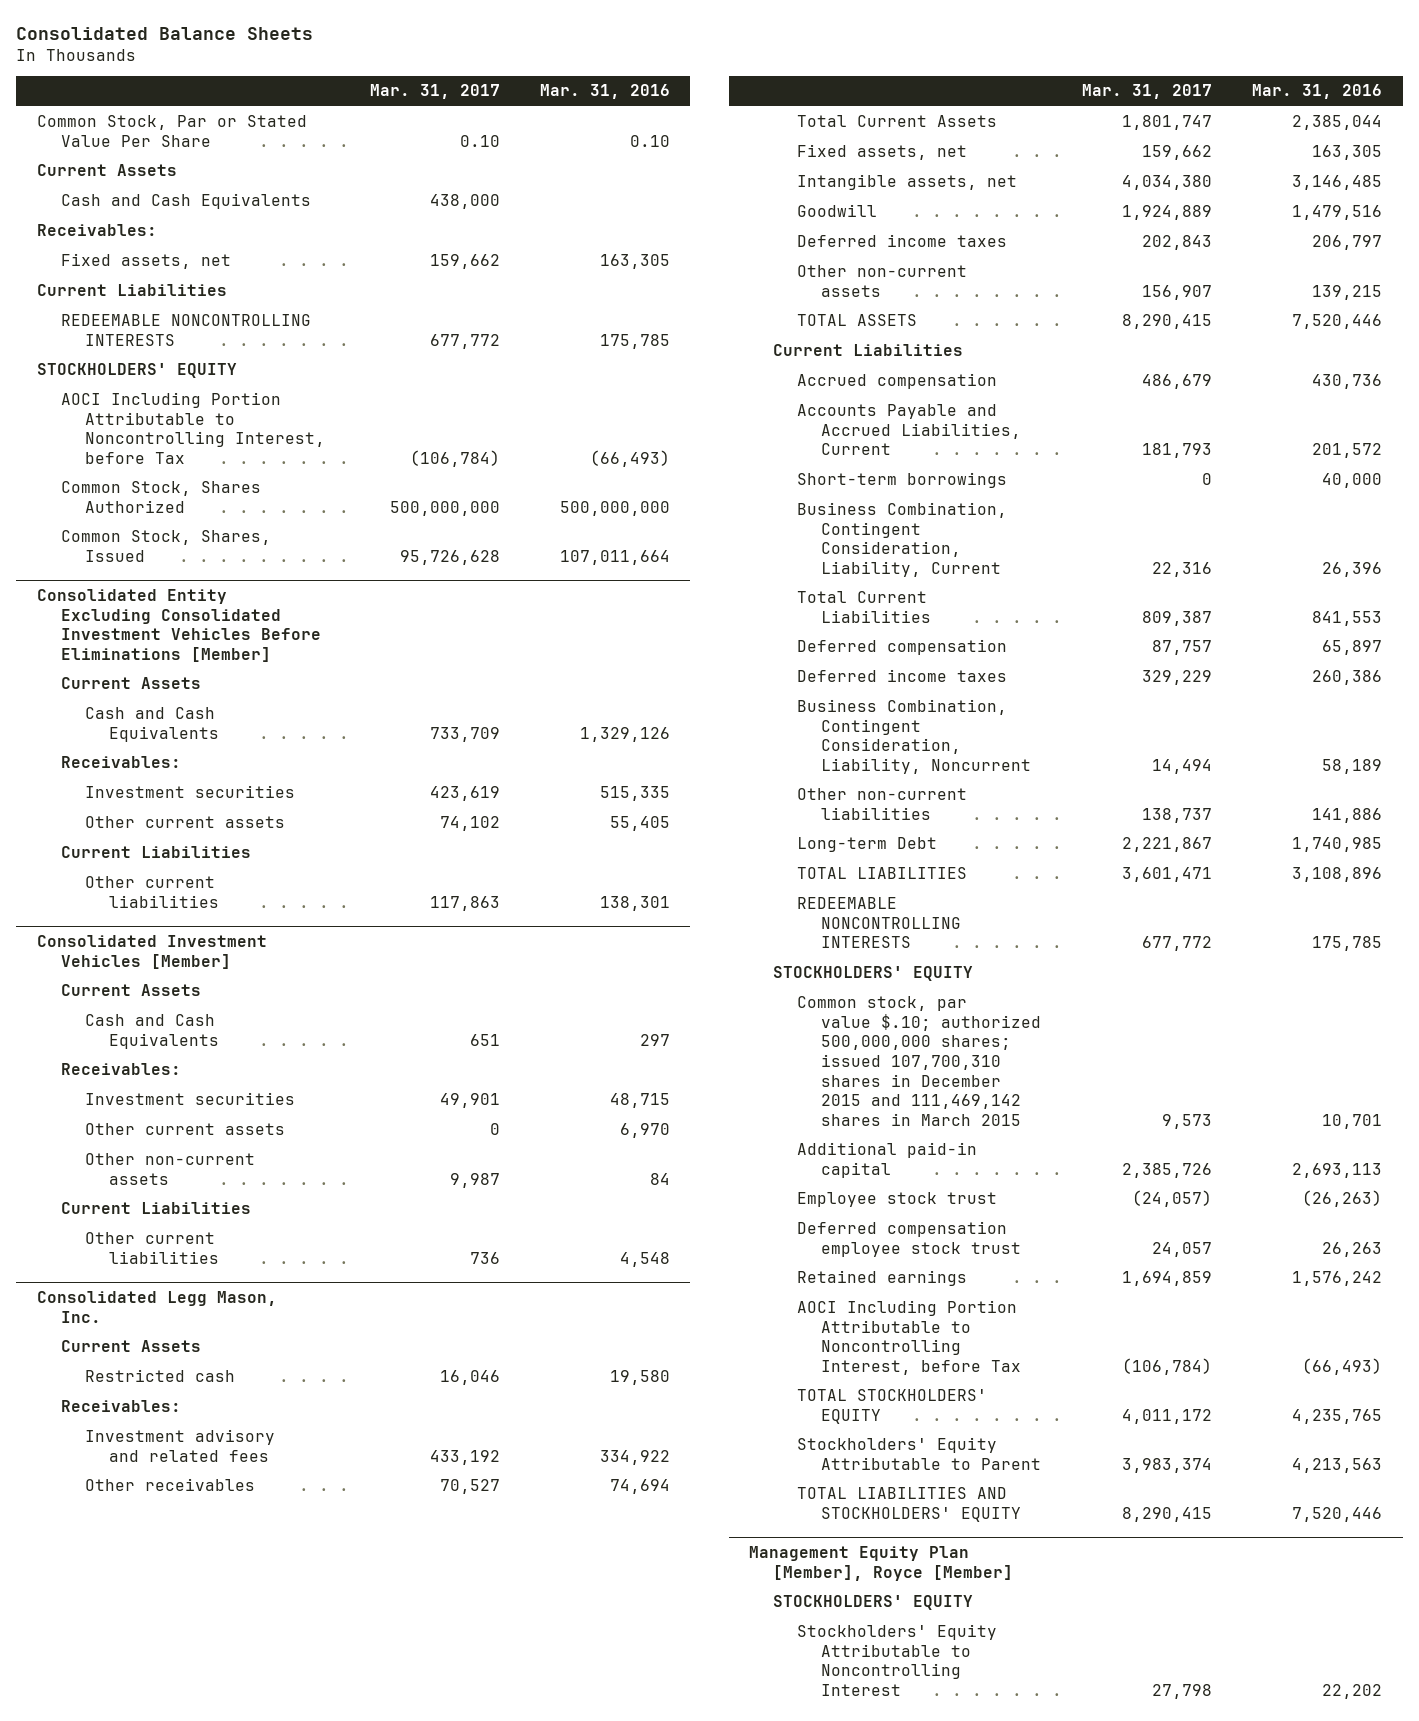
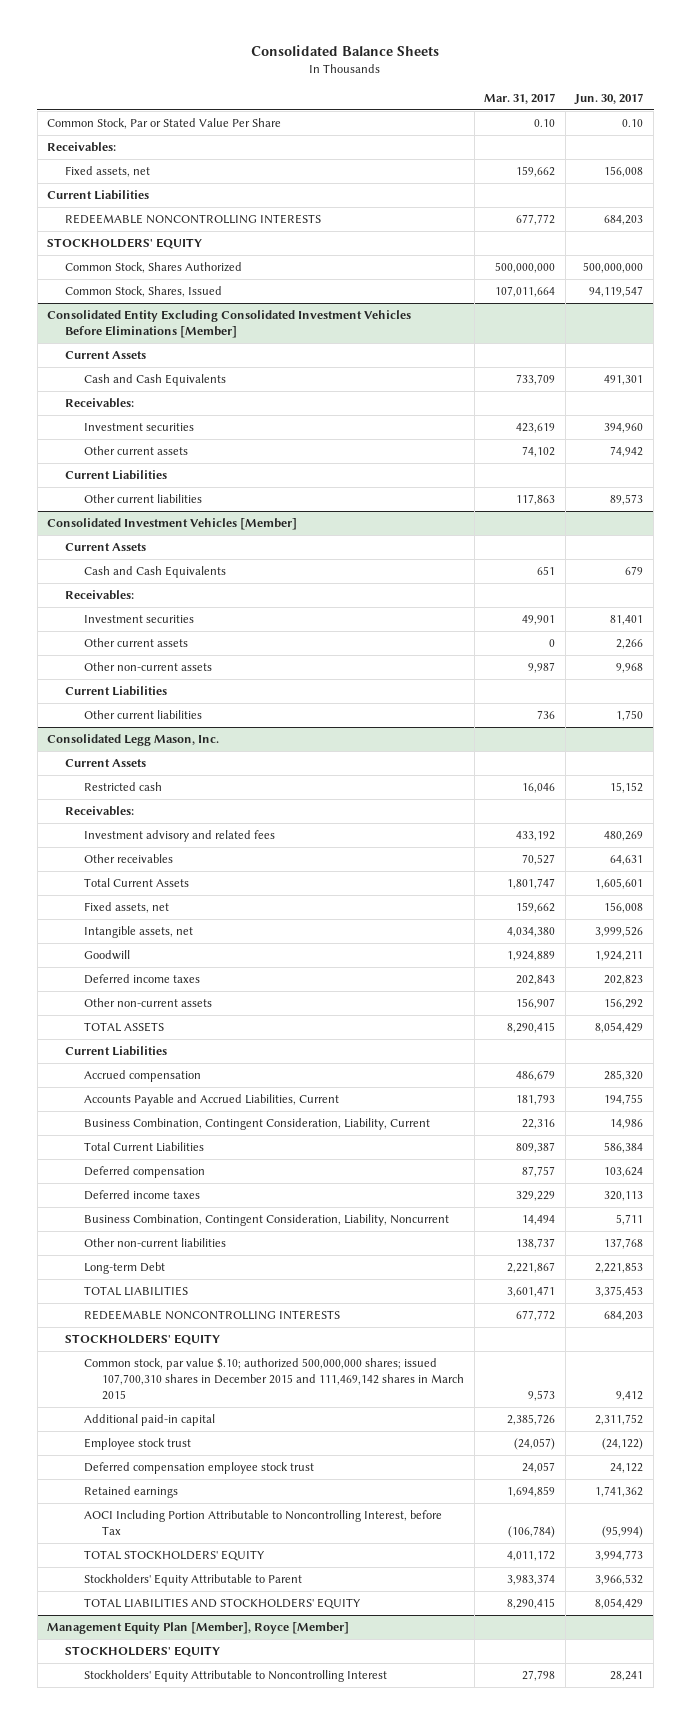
[540,84,671,100] Mar. 31, 2016 -> none
none -> [574,92,644,105] Jun. 30, 2017
[36,164,177,177] Current Assets -> none
[60,193,311,210] Cash and Cash Equivalents -> none
[60,392,326,465] AOCI Including Portion Attributable to Noncontrolling Interest, before Tax -> none
[399,549,500,565] 95,726,628 -> [495,285,556,297] 107,011,664
[797,472,1008,489] Short-term borrowings -> none

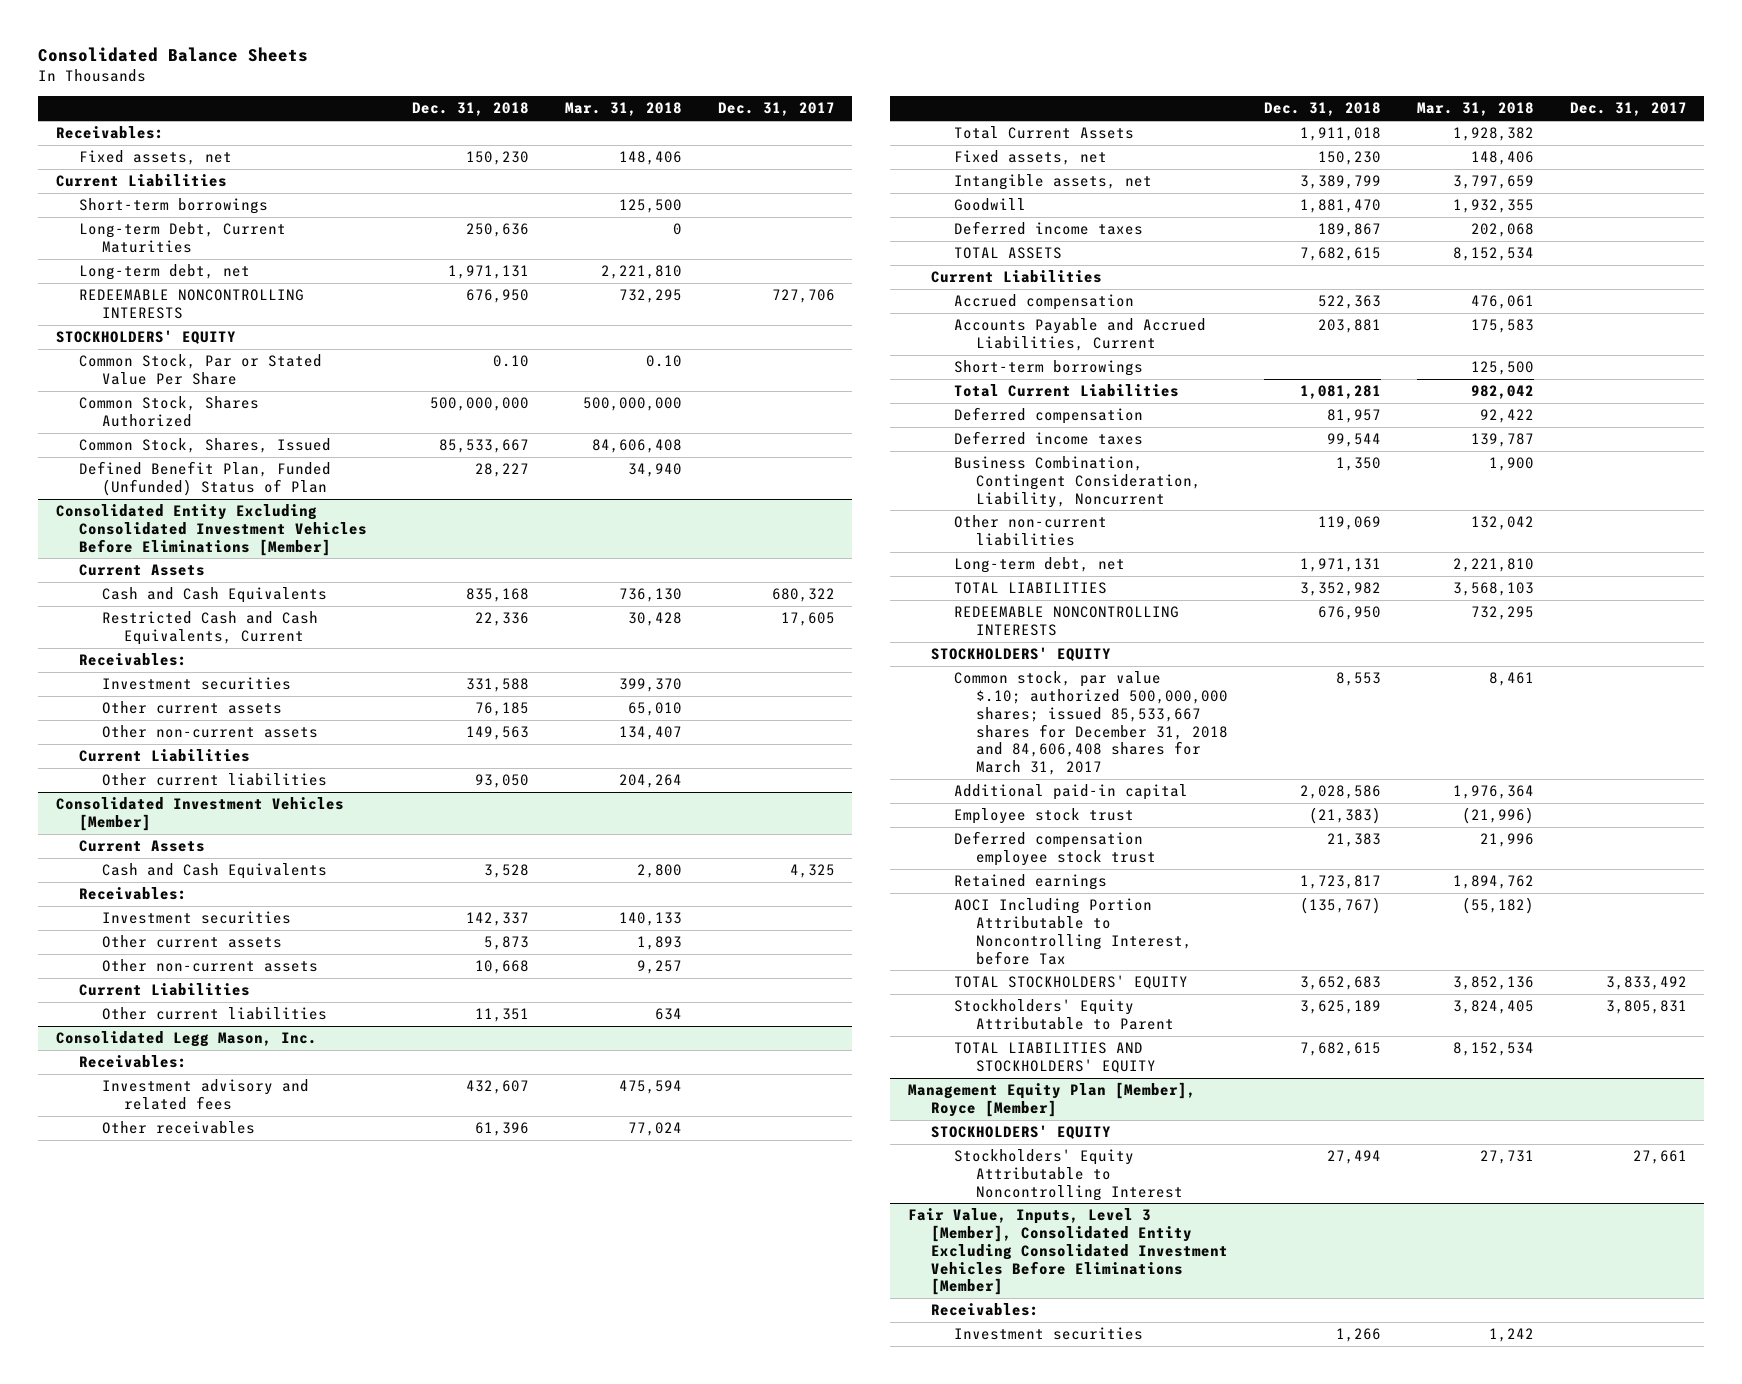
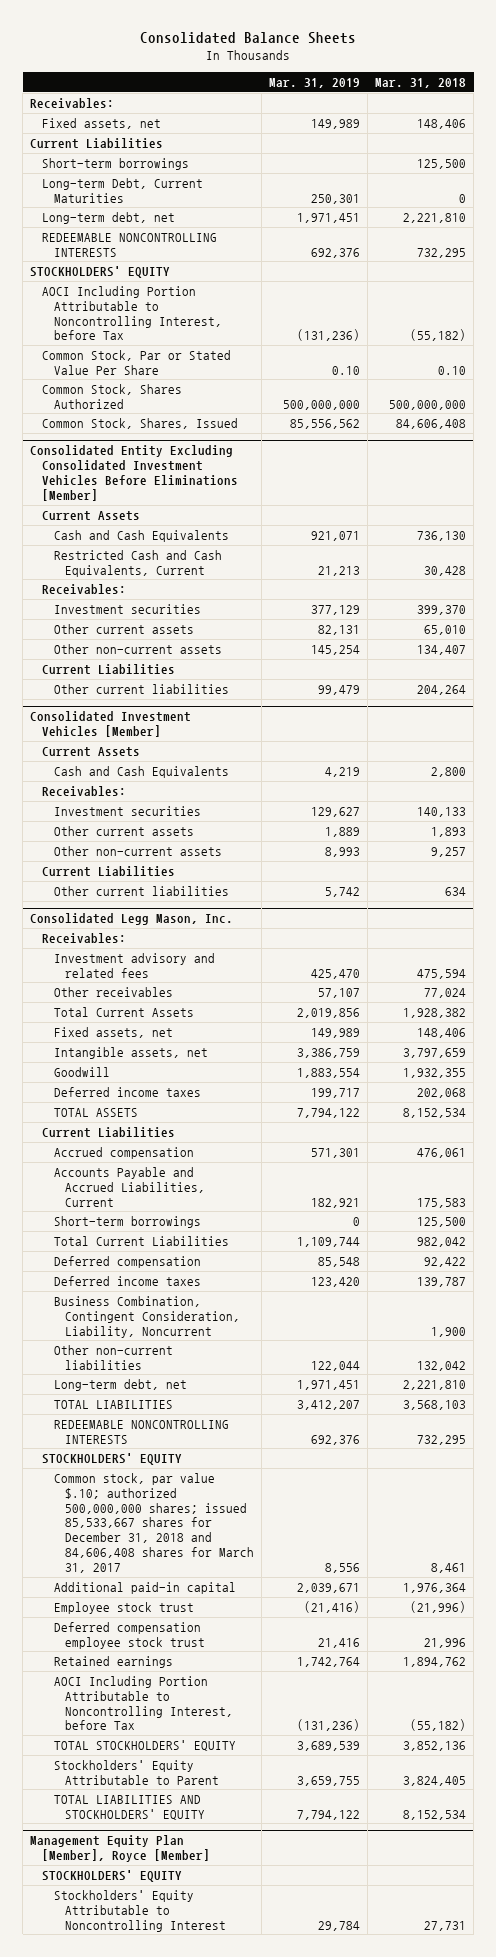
[412,102,530,117] Dec. 31, 2018 -> none
[717,102,835,117] Dec. 31, 2017 -> none
none -> [269,77,361,88] Mar. 31, 2019
none -> [41,285,222,341] AOCI Including Portion Attributable to Noncontrolling Interest, before Tax
[78,461,331,496] Defined Benefit Plan, Funded (Unfunded) Status of Plan -> none
[907,1208,1228,1296] Fair Value, Inputs, Level 3 [Member], Consolidated Entity Excluding Consolidated Investment Vehicles Before Eliminations [Member] -> none
[930,1303,1039,1317] Receivables: -> none
[953,1327,1143,1341] Investment securities -> none

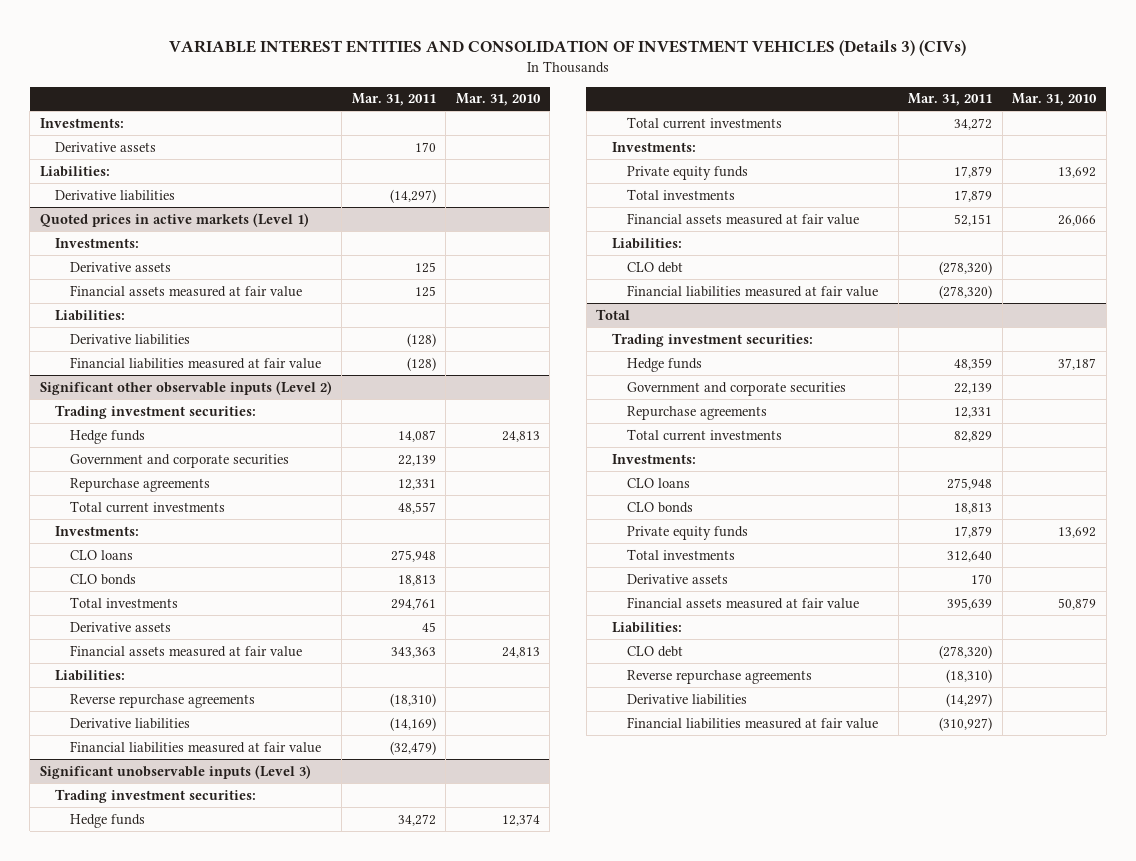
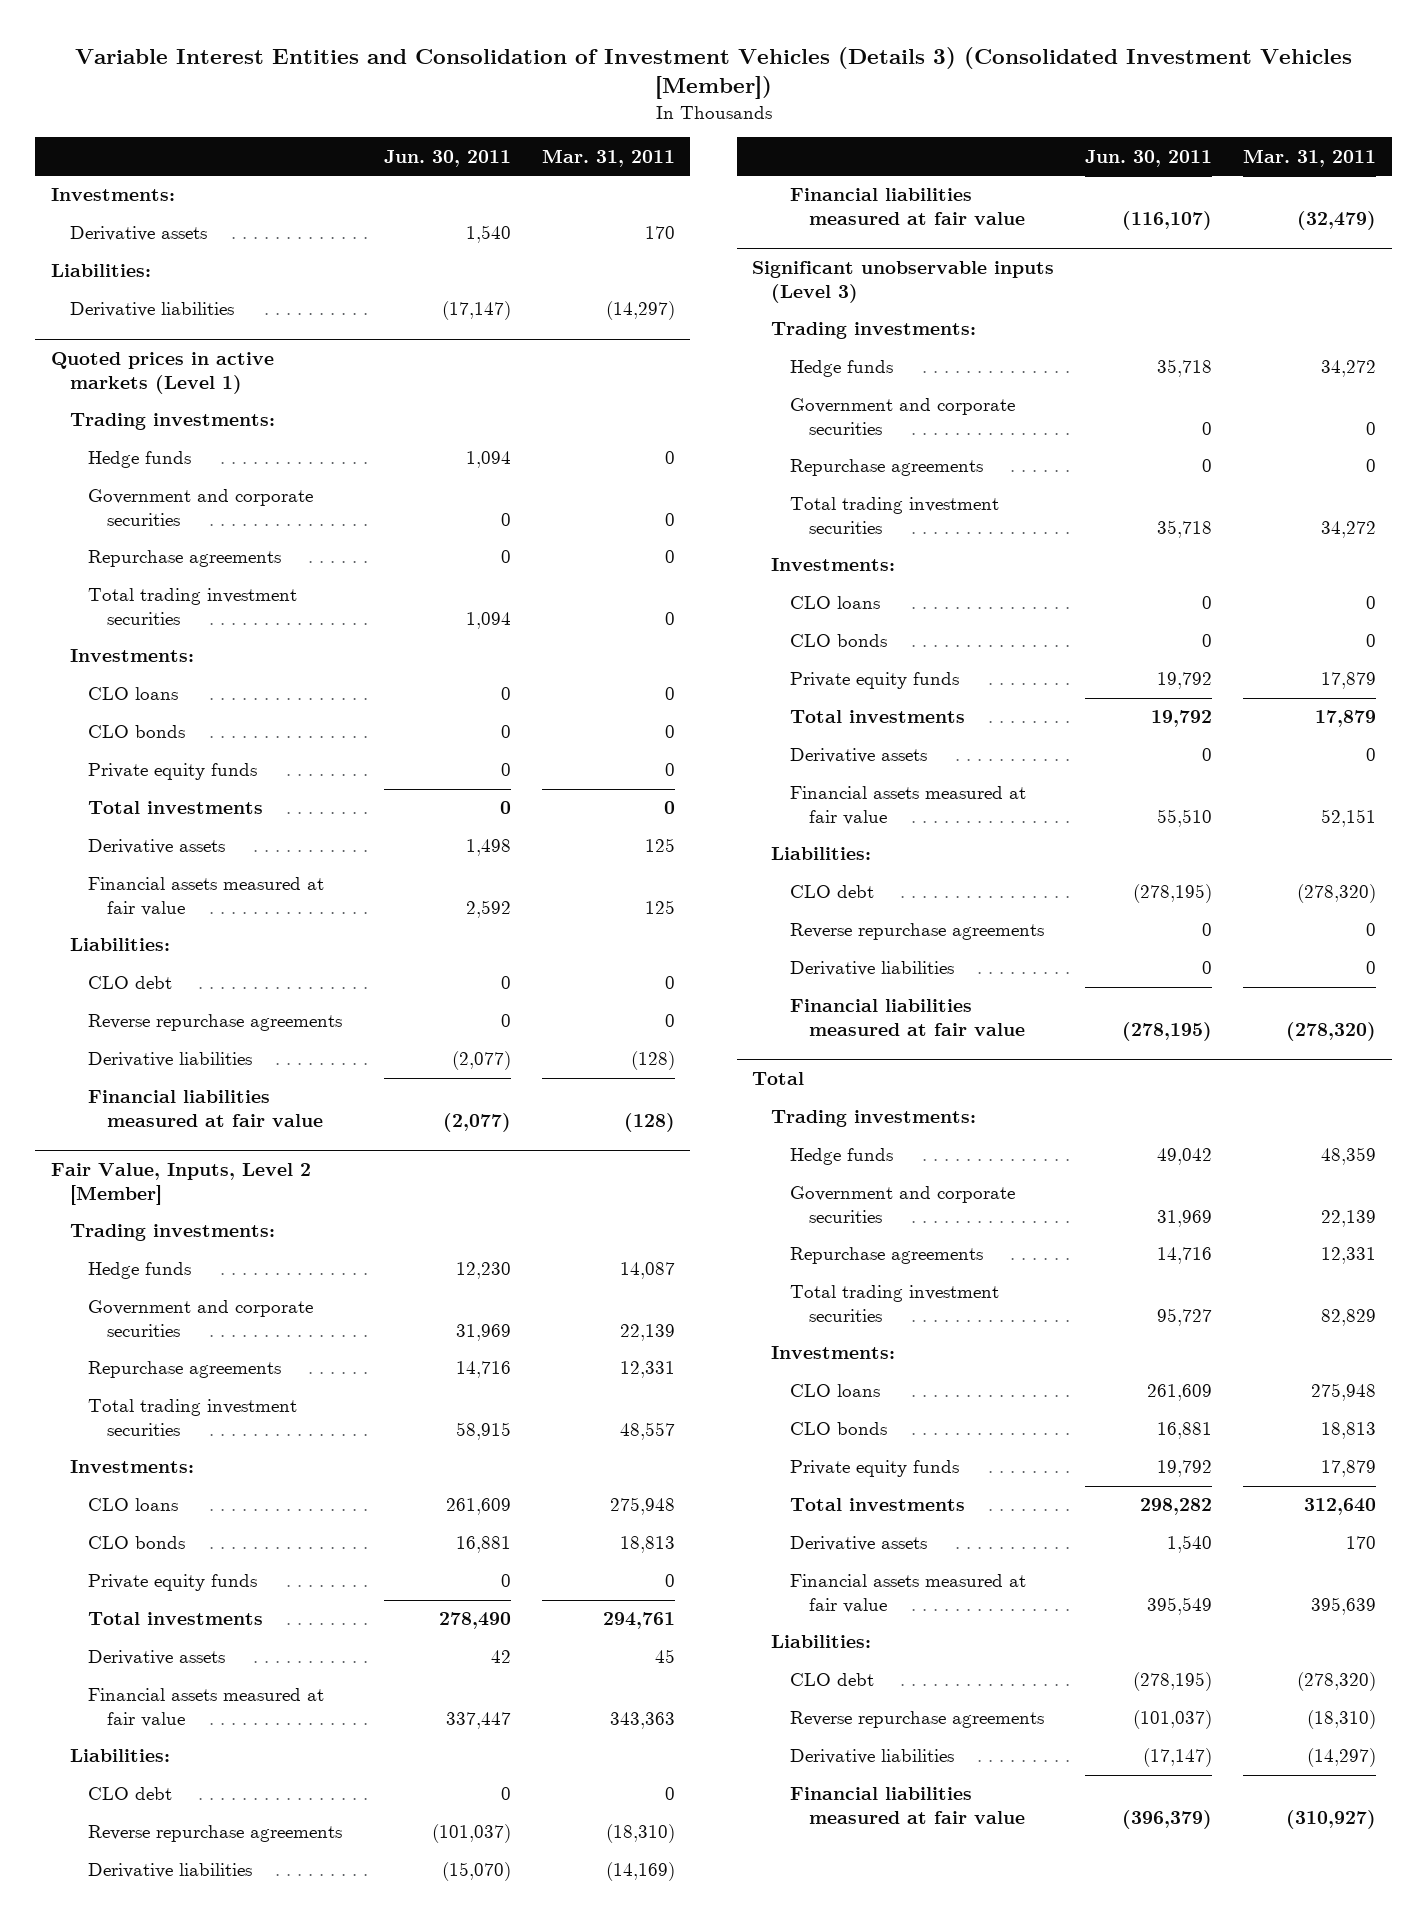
[169,40,967,57] VARIABLE INTEREST ENTITIES AND CONSOLIDATION OF INVESTMENT VEHICLES (Details 3) (CIVs) -> [74,47,1352,100] Variable Interest Entities and Consolidation of Investment Vehicles (Details 3) (Consolidated Investment Vehicles [Member])
[455,93,541,107] Mar. 31, 2010 -> none
none -> [383,149,511,167] Jun. 30, 2011
none -> [69,413,275,431] Trading investments:
none -> [88,451,192,469] Hedge funds
none -> [88,489,314,526] Government and corporate securities
none -> [88,550,282,568] Repurchase agreements
none -> [88,588,298,625] Total trading investment securities
none -> [88,687,179,701] CLO loans
none -> [88,725,186,739] CLO bonds
none -> [88,763,258,781] Private equity funds
none -> [88,801,264,815] Total investments
none -> [88,976,173,990] CLO debt
none -> [88,1014,343,1032] Reverse repurchase agreements
[39,380,332,395] Significant other observable inputs (Level 2) -> none
none -> [50,1163,311,1205] Fair Value, Inputs, Level 2 [Member]
[54,404,256,419] Trading investment securities: -> [69,1224,275,1242] Trading investments:
[69,500,225,513] Total current investments -> [88,1399,298,1436] Total trading investment securities
none -> [88,1574,258,1592] Private equity funds
none -> [88,1787,173,1801] CLO debt
[54,788,256,803] Trading investment securities: -> [771,322,977,340] Trading investments:
none -> [790,398,1016,435] Government and corporate securities
none -> [790,459,984,477] Repurchase agreements
[626,116,782,129] Total current investments -> [790,497,1000,534] Total trading investment securities
none -> [790,596,881,610] CLO loans
none -> [790,634,888,648] CLO bonds
none -> [790,748,928,764] Derivative assets
none -> [790,923,1045,941] Reverse repurchase agreements
none -> [790,961,955,977] Derivative liabilities
[611,332,813,347] Trading investment securities: -> [771,1110,977,1128] Trading investments:
[626,428,782,441] Total current investments -> [790,1285,1000,1322] Total trading investment securities

